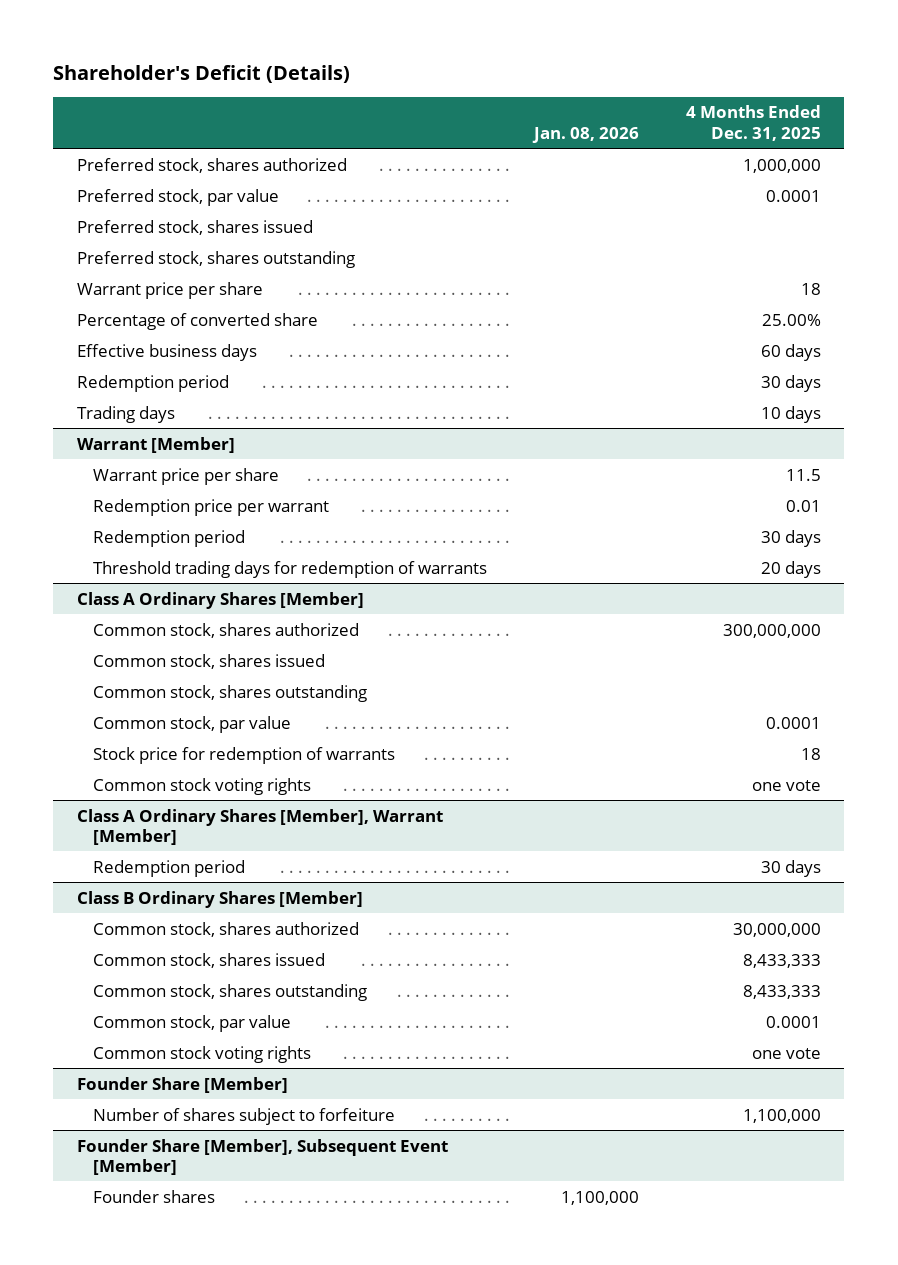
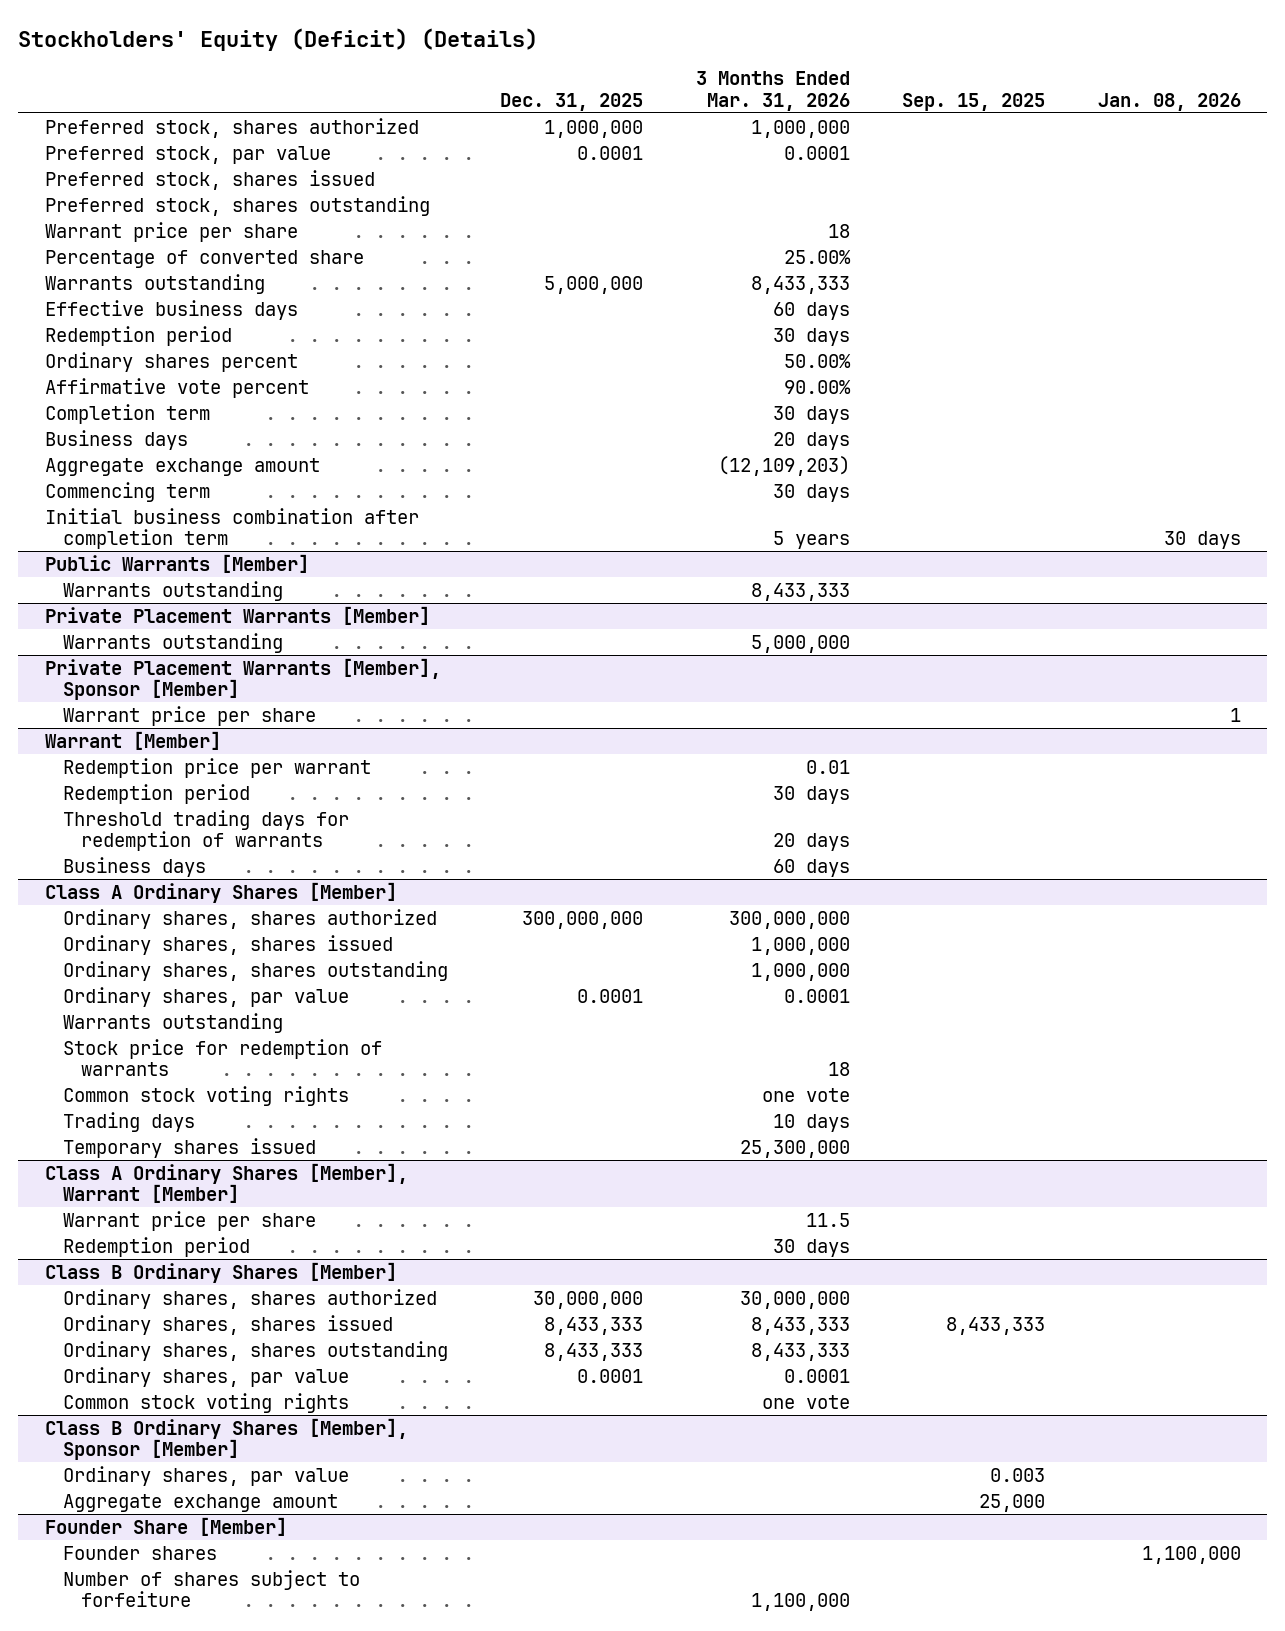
[53,64,351,83] Shareholder's Deficit (Details) -> [18,28,539,52] Stockholders' Equity (Deficit) (Details)
[685,105,821,141] 4 Months Ended Dec. 31, 2025 -> none
none -> [500,92,644,111] Dec. 31, 2025
none -> [695,71,850,111] 3 Months Ended Mar. 31, 2026
none -> [902,92,1046,111] Sep. 15, 2025
none -> [44,273,265,294] Warrants outstanding
[76,405,175,423] Trading days -> none
none -> [44,351,298,372] Ordinary shares percent
none -> [44,377,309,398] Affirmative vote percent
none -> [44,403,210,424] Completion term
none -> [44,429,188,450] Business days
none -> [44,457,320,476] Aggregate exchange amount
none -> [44,481,210,502] Commencing term
none -> [44,507,419,550] Initial business combination after completion term
none -> [44,553,309,573] Public Warrants [Member]
none -> [62,580,283,601] Warrants outstanding
none -> [44,605,430,625] Private Placement Warrants [Member]
none -> [62,632,283,653] Warrants outstanding
none -> [44,657,441,701] Private Placement Warrants [Member], Sponsor [Member]
none -> [62,705,316,726] Warrant price per share
[92,467,279,485] Warrant price per share -> none
none -> [62,856,206,877] Business days
[92,622,359,638] Common stock, shares authorized -> [62,908,437,929] Ordinary shares, shares authorized
[92,653,325,669] Common stock, shares issued -> [62,934,393,955] Ordinary shares, shares issued
[92,684,367,702] Common stock, shares outstanding -> [62,960,448,981] Ordinary shares, shares outstanding
[92,715,291,733] Common stock, par value -> [62,986,349,1007] Ordinary shares, par value
none -> [62,1012,283,1033] Warrants outstanding
none -> [62,1111,195,1132] Trading days
none -> [62,1137,316,1158] Temporary shares issued
none -> [62,1210,316,1231] Warrant price per share
[92,921,359,937] Common stock, shares authorized -> [62,1288,437,1309] Ordinary shares, shares authorized
[92,952,325,968] Common stock, shares issued -> [62,1314,393,1335] Ordinary shares, shares issued
[92,983,367,1001] Common stock, shares outstanding -> [62,1340,448,1361] Ordinary shares, shares outstanding
[92,1014,291,1032] Common stock, par value -> [62,1366,349,1387] Ordinary shares, par value
none -> [44,1417,408,1461] Class B Ordinary Shares [Member], Sponsor [Member]
none -> [62,1465,349,1486] Ordinary shares, par value
none -> [62,1493,338,1512] Aggregate exchange amount
none -> [62,1545,217,1560] Founder shares
[76,1138,448,1175] Founder Share [Member], Subsequent Event [Member] -> none
[92,1189,215,1203] Founder shares -> none

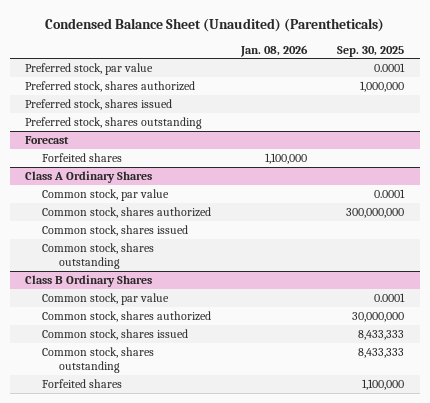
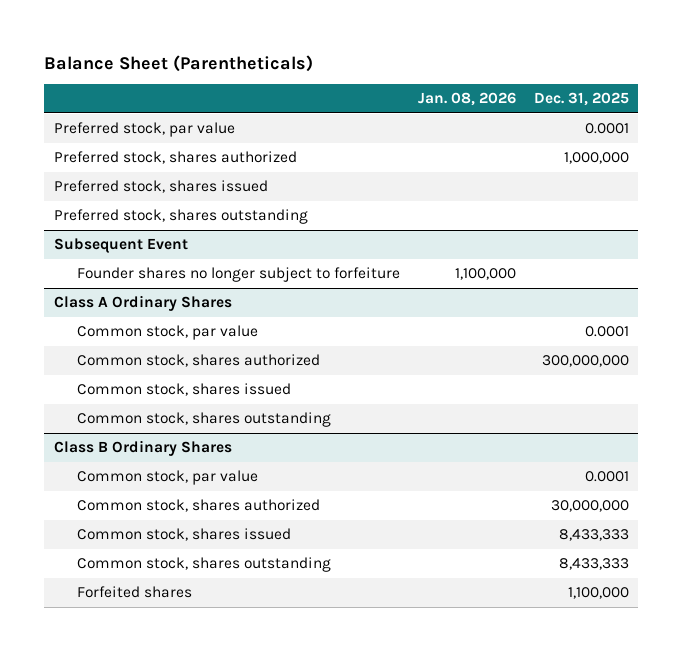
[44,17,384,32] Condensed Balance Sheet (Unaudited) (Parentheticals) -> [44,54,314,72] Balance Sheet (Parentheticals)
[337,45,405,57] Sep. 30, 2025 -> none
none -> [533,92,629,107] Dec. 31, 2025
[25,135,70,144] Forecast -> none
[42,152,123,162] Forfeited shares -> none
none -> [53,238,188,254] Subsequent Event
none -> [76,267,400,283] Founder shares no longer subject to forfeiture

